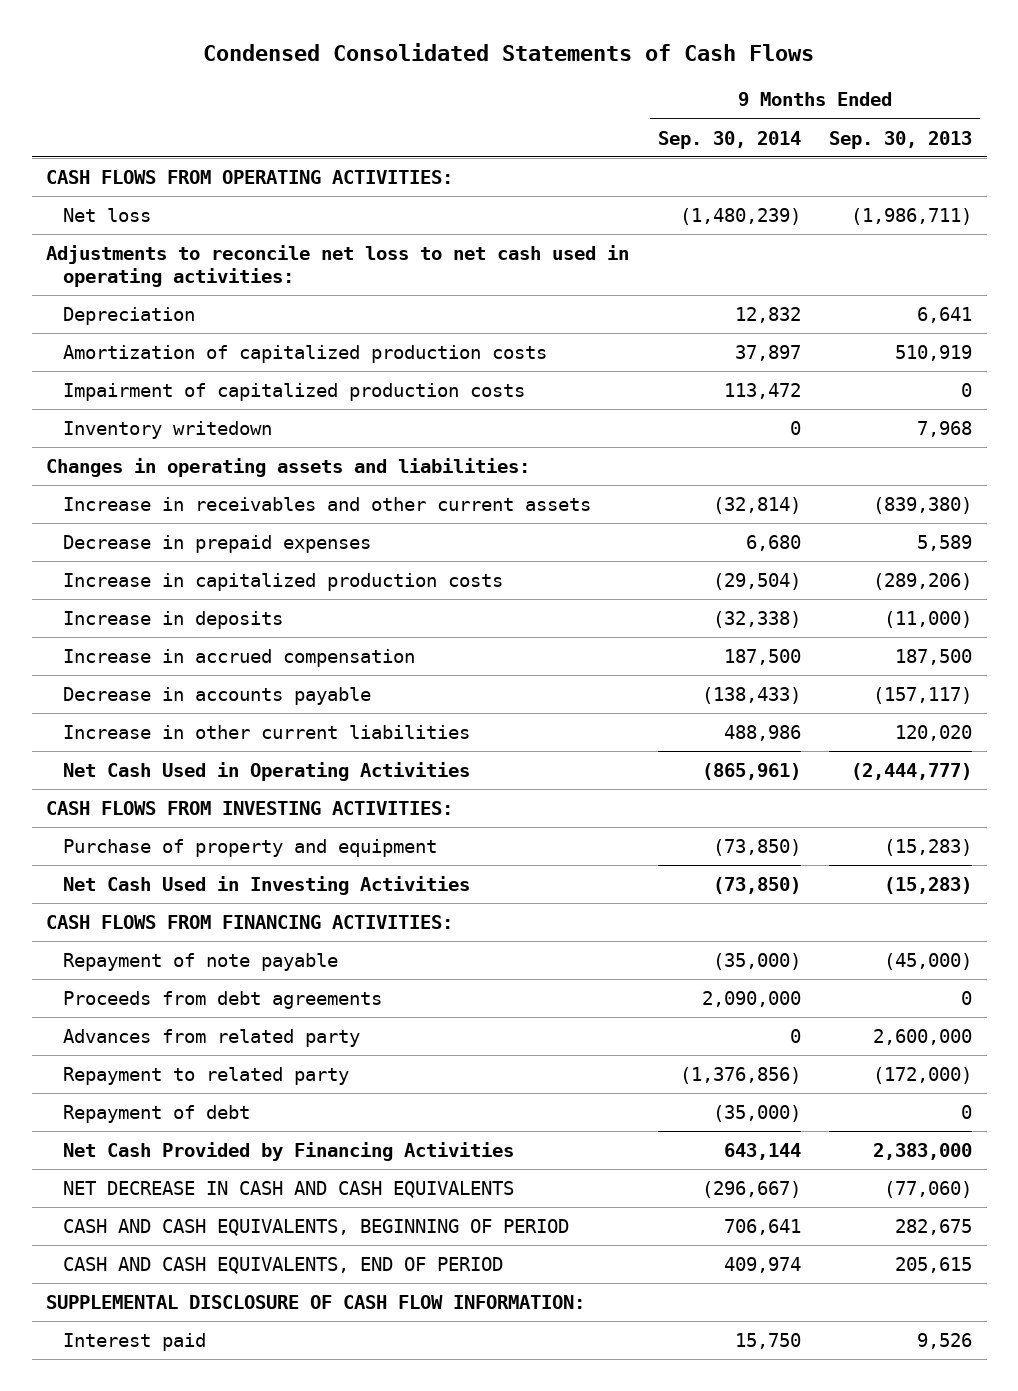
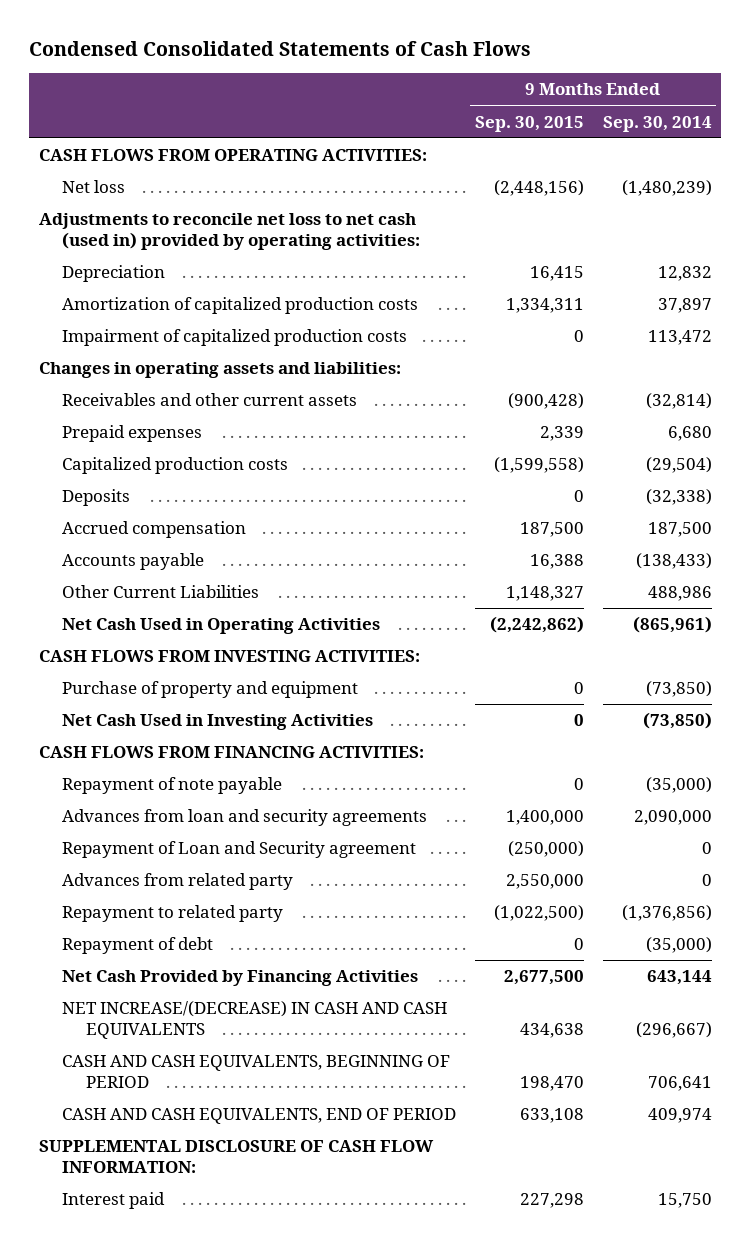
[829,130,973,149] Sep. 30, 2013 -> none
none -> [474,115,584,132] Sep. 30, 2015
[45,245,629,287] Adjustments to reconcile net loss to net cash used in operating activities: -> [38,213,421,250] Adjustments to reconcile net loss to net cash (used in) provided by operating activities:
[63,421,273,440] Inventory writedown -> none
[63,497,592,512] Increase in receivables and other current assets -> [62,393,358,407] Receivables and other current assets
[63,535,372,554] Decrease in prepaid expenses -> [62,425,203,443] Prepaid expenses
[63,573,504,592] Increase in capitalized production costs -> [62,457,289,475] Capitalized production costs
[63,611,284,630] Increase in deposits -> [62,489,131,507] Deposits
[63,649,416,668] Increase in accrued compensation -> [62,521,247,539] Accrued compensation
[63,687,372,706] Decrease in accounts payable -> [62,553,205,571] Accounts payable
[63,725,471,740] Increase in other current liabilities -> [62,585,260,599] Other Current Liabilities
[63,991,383,1010] Proceeds from debt agreements -> none
none -> [62,809,428,827] Advances from loan and security agreements
none -> [62,841,417,859] Repayment of Loan and Security agreement
[63,1181,515,1199] NET DECREASE IN CASH AND CASH EQUIVALENTS -> [62,1001,448,1039] NET INCREASE/(DECREASE) IN CASH AND CASH EQUIVALENTS

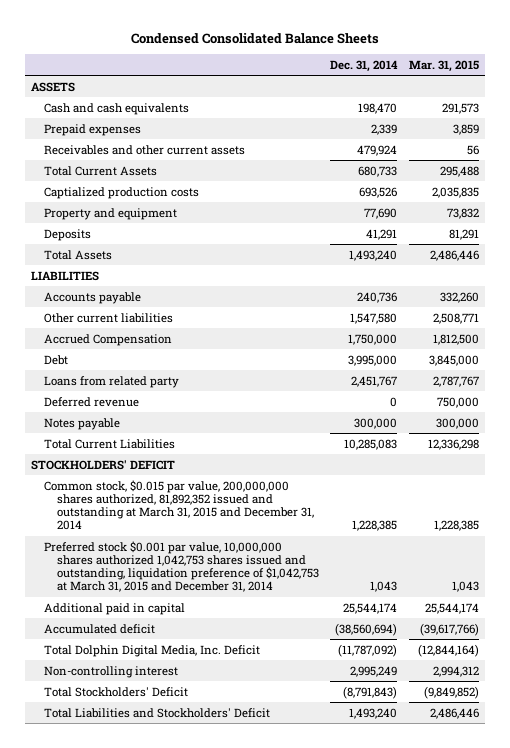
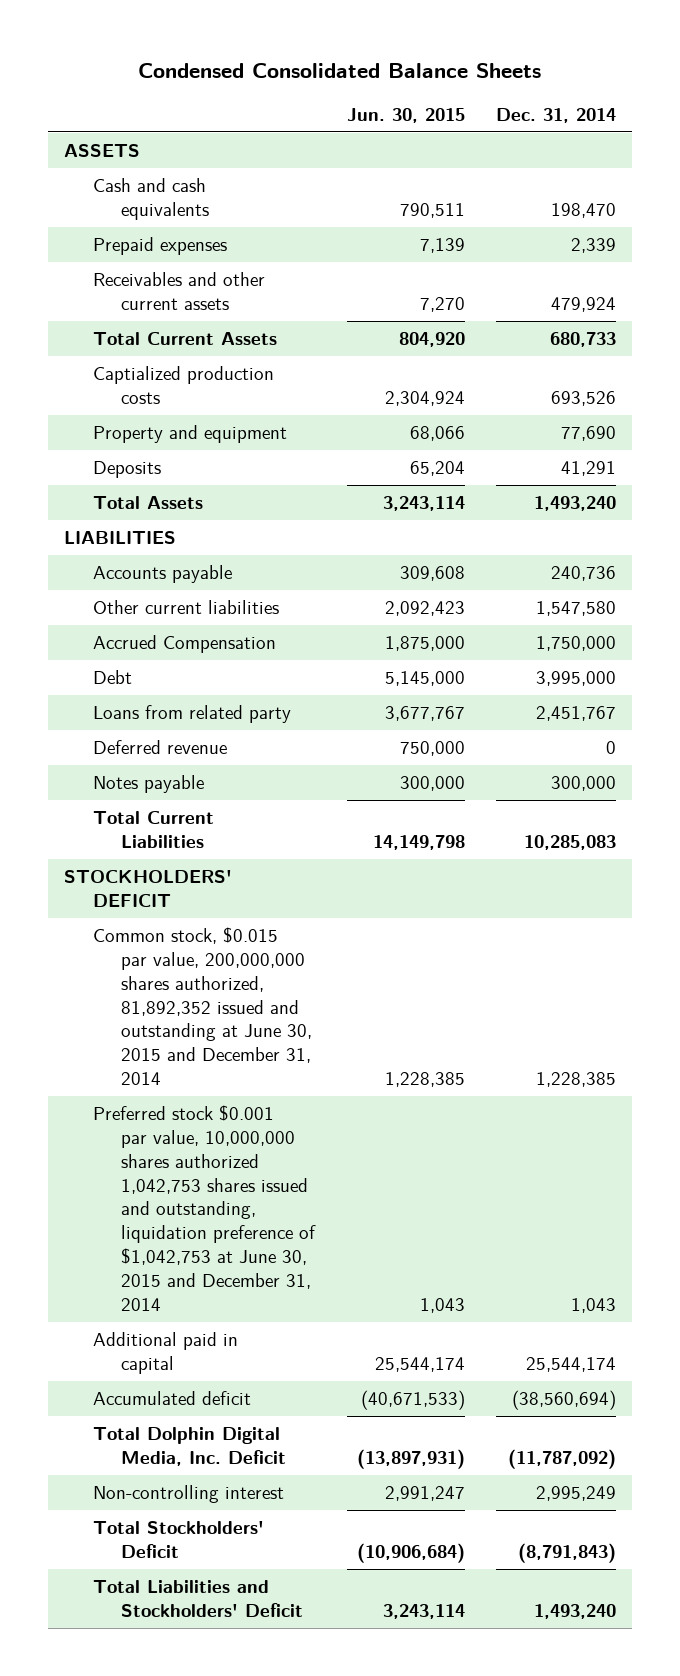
[409,59,480,72] Mar. 31, 2015 -> none
none -> [346,107,465,123] Jun. 30, 2015
[43,479,314,531] Common stock, $0.015 par value, 200,000,000 shares authorized, 81,892,352 issued and outstanding at March 31, 2015 and December 31, 2014 -> [92,927,313,1086] Common stock, $0.015 par value, 200,000,000 shares authorized, 81,892,352 issued and outstanding at June 30, 2015 and December 31, 2014
[43,540,319,593] Preferred stock $0.001 par value, 10,000,000 shares authorized 1,042,753 shares issued and outstanding, liquidation preference of $1,042,753 at March 31, 2015 and December 31, 2014 -> [92,1105,317,1311] Preferred stock $0.001 par value, 10,000,000 shares authorized 1,042,753 shares issued and outstanding, liquidation preference of $1,042,753 at June 30, 2015 and December 31, 2014

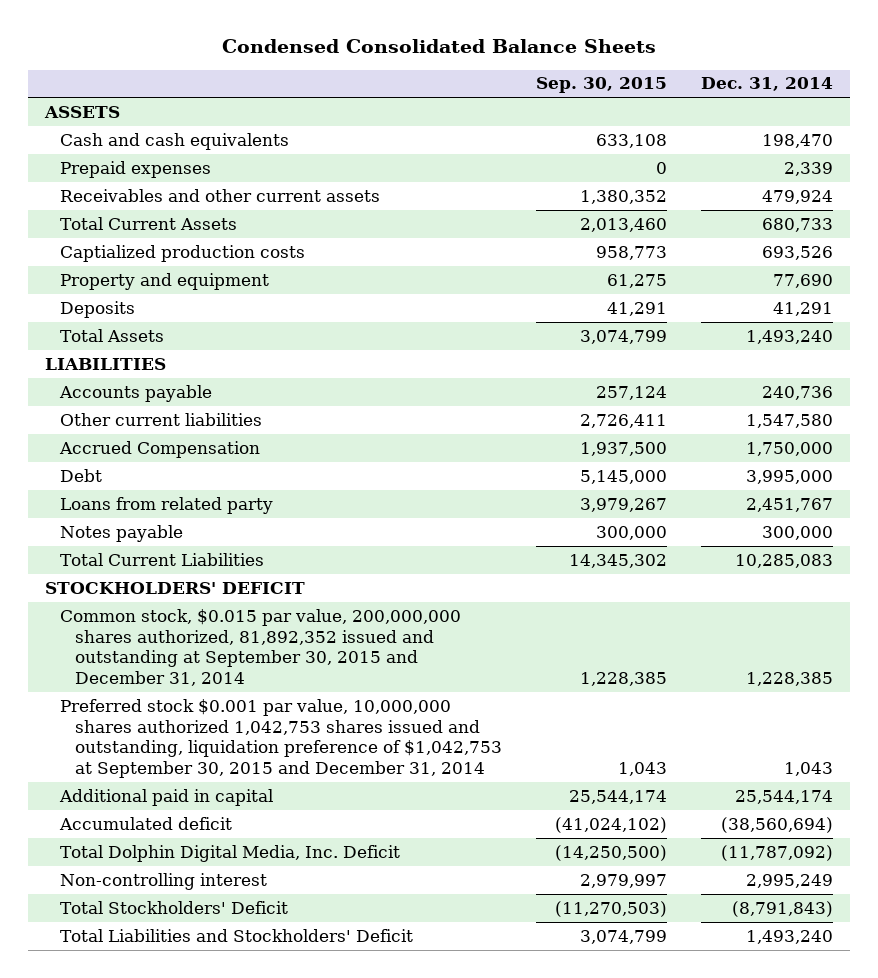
[346,107,465,123] Jun. 30, 2015 -> none
none -> [536,77,668,94] Sep. 30, 2015
[92,740,227,755] Deferred revenue -> none
[92,927,313,1086] Common stock, $0.015 par value, 200,000,000 shares authorized, 81,892,352 issued and outstanding at June 30, 2015 and December 31, 2014 -> [60,608,462,687] Common stock, $0.015 par value, 200,000,000 shares authorized, 81,892,352 issued and outstanding at September 30, 2015 and December 31, 2014
[92,1105,317,1311] Preferred stock $0.001 par value, 10,000,000 shares authorized 1,042,753 shares issued and outstanding, liquidation preference of $1,042,753 at June 30, 2015 and December 31, 2014 -> [60,698,503,779] Preferred stock $0.001 par value, 10,000,000 shares authorized 1,042,753 shares issued and outstanding, liquidation preference of $1,042,753 at September 30, 2015 and December 31, 2014

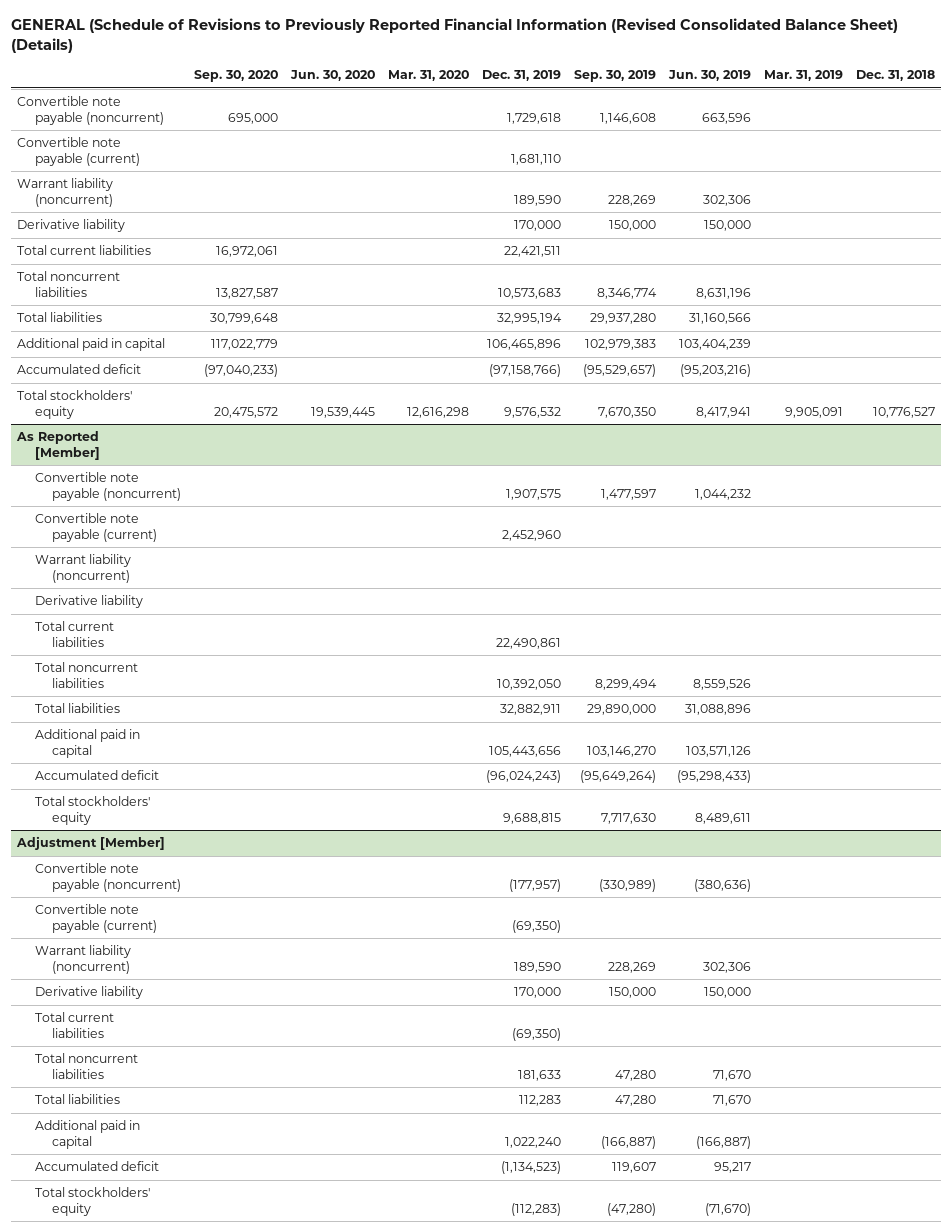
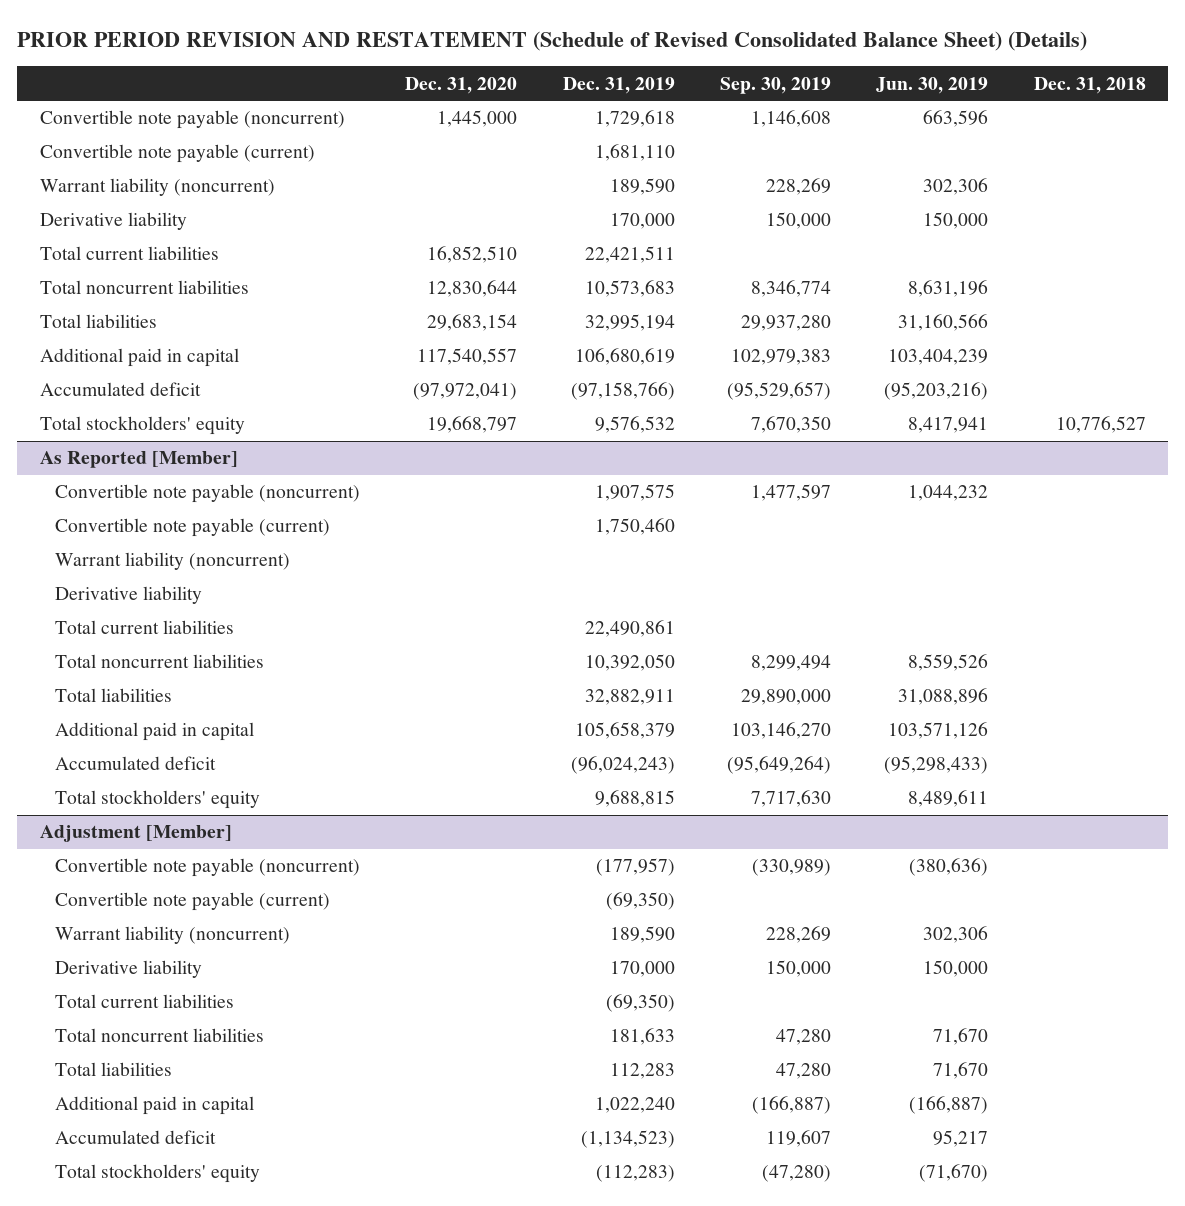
[10,18,898,53] GENERAL (Schedule of Revisions to Previously Reported Financial Information (Revised Consolidated Balance Sheet) (Details) -> [17,31,1088,52] PRIOR PERIOD REVISION AND RESTATEMENT (Schedule of Revised Consolidated Balance Sheet) (Details)
[193,70,278,83] Sep. 30, 2020 -> none
[289,70,375,82] Jun. 30, 2020 -> none
[387,70,469,82] Mar. 31, 2020 -> none
[763,70,843,82] Mar. 31, 2019 -> none
none -> [405,76,518,94] Dec. 31, 2020
[486,339,561,351] 106,465,896 -> [574,348,675,366] 106,680,619
[501,529,561,541] 2,452,960 -> [594,518,675,536] 1,750,460
[488,745,561,757] 105,443,656 -> [574,722,675,740] 105,658,379

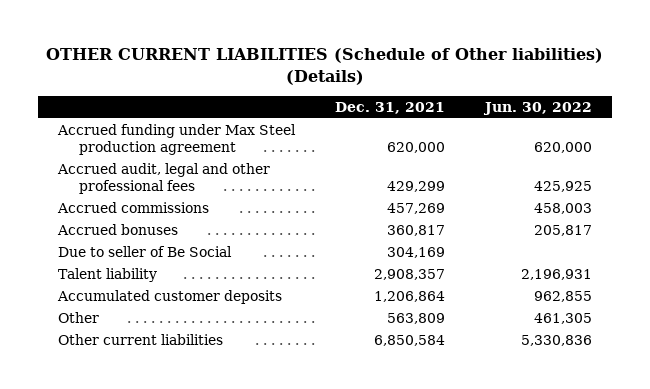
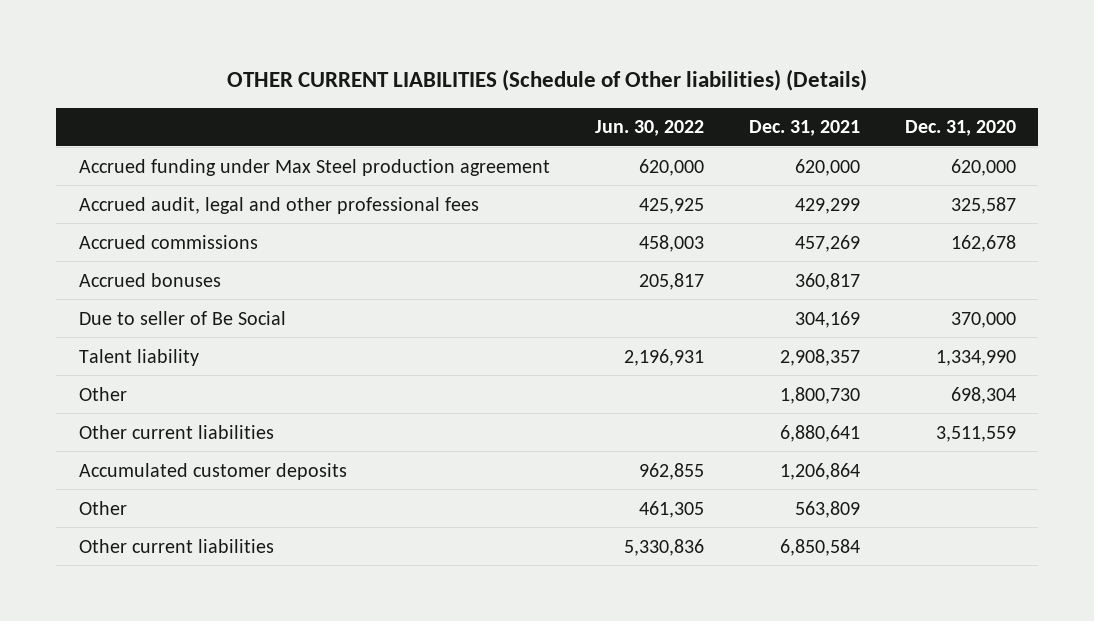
none -> [904,120,1016,137] Dec. 31, 2020
none -> [78,386,127,401] Other
none -> [78,424,274,439] Other current liabilities

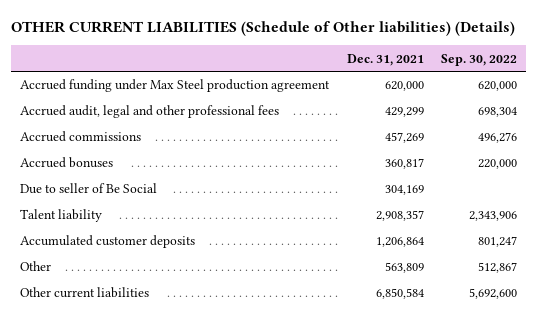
[594,120,704,137] Jun. 30, 2022 -> none
[904,120,1016,137] Dec. 31, 2020 -> none
none -> [441,53,518,66] Sep. 30, 2022
[78,386,127,401] Other -> none
[78,424,274,439] Other current liabilities -> none

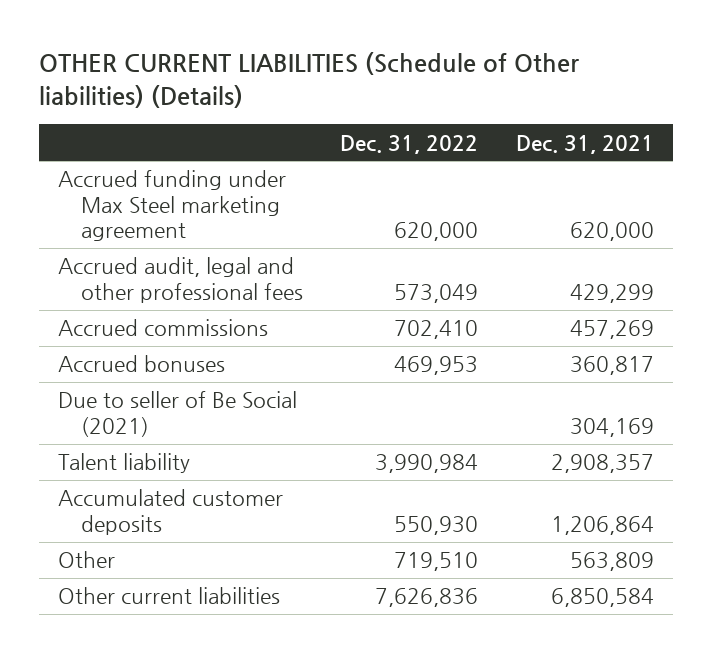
[441,53,518,66] Sep. 30, 2022 -> none
none -> [340,134,479,154] Dec. 31, 2022
[20,79,331,93] Accrued funding under Max Steel production agreement -> [58,170,287,241] Accrued funding under Max Steel marketing agreement
[20,183,158,195] Due to seller of Be Social -> [58,391,298,437] Due to seller of Be Social (2021)

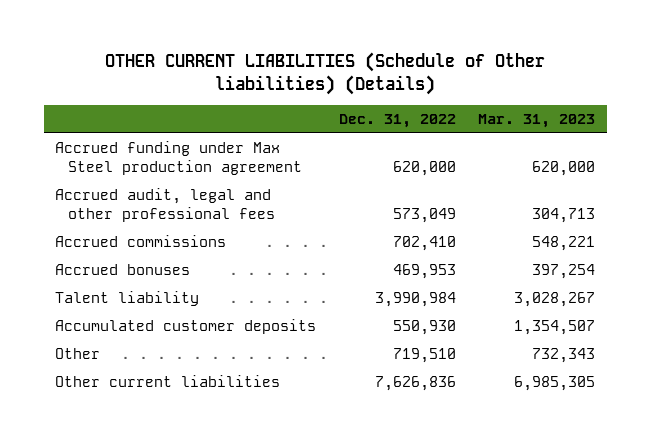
[516,134,655,154] Dec. 31, 2021 -> none
none -> [478,114,596,129] Mar. 31, 2023
[58,170,287,241] Accrued funding under Max Steel marketing agreement -> [55,141,303,175] Accrued funding under Max Steel production agreement
[58,391,298,437] Due to seller of Be Social (2021) -> none

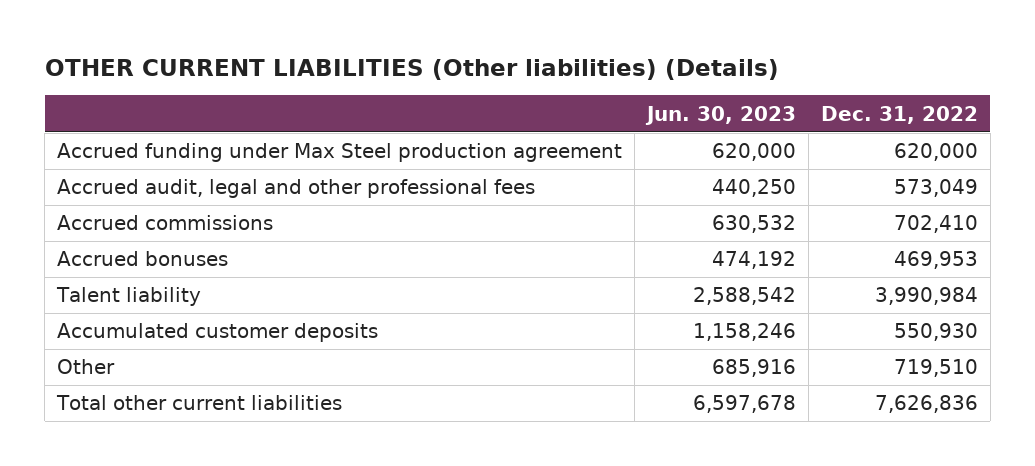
[105,52,546,96] OTHER CURRENT LIABILITIES (Schedule of Other liabilities) (Details) -> [44,58,779,80] OTHER CURRENT LIABILITIES (Other liabilities) (Details)
[478,114,596,129] Mar. 31, 2023 -> none
none -> [644,105,796,125] Jun. 30, 2023
[55,375,281,388] Other current liabilities -> [55,395,342,411] Total other current liabilities

